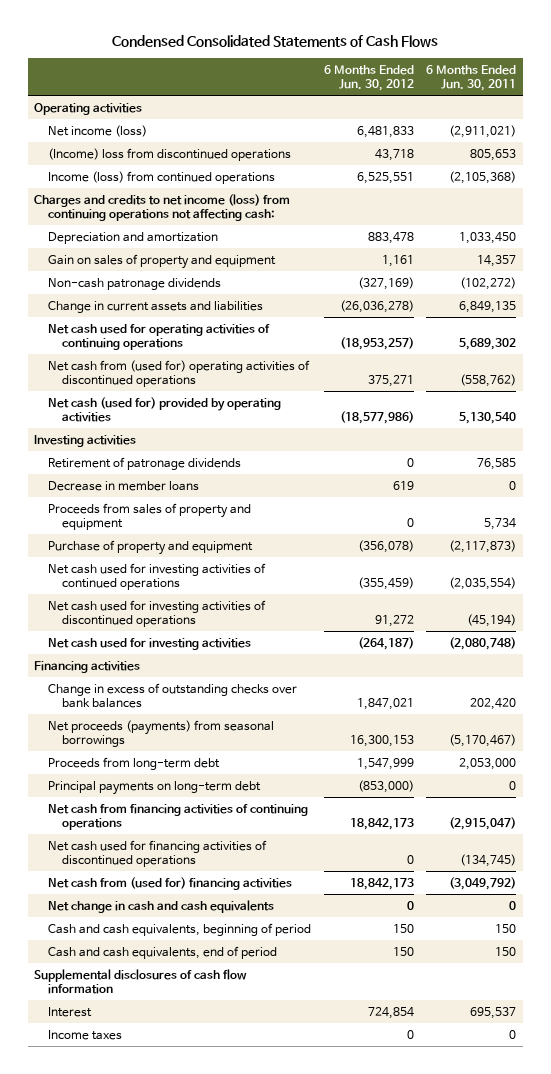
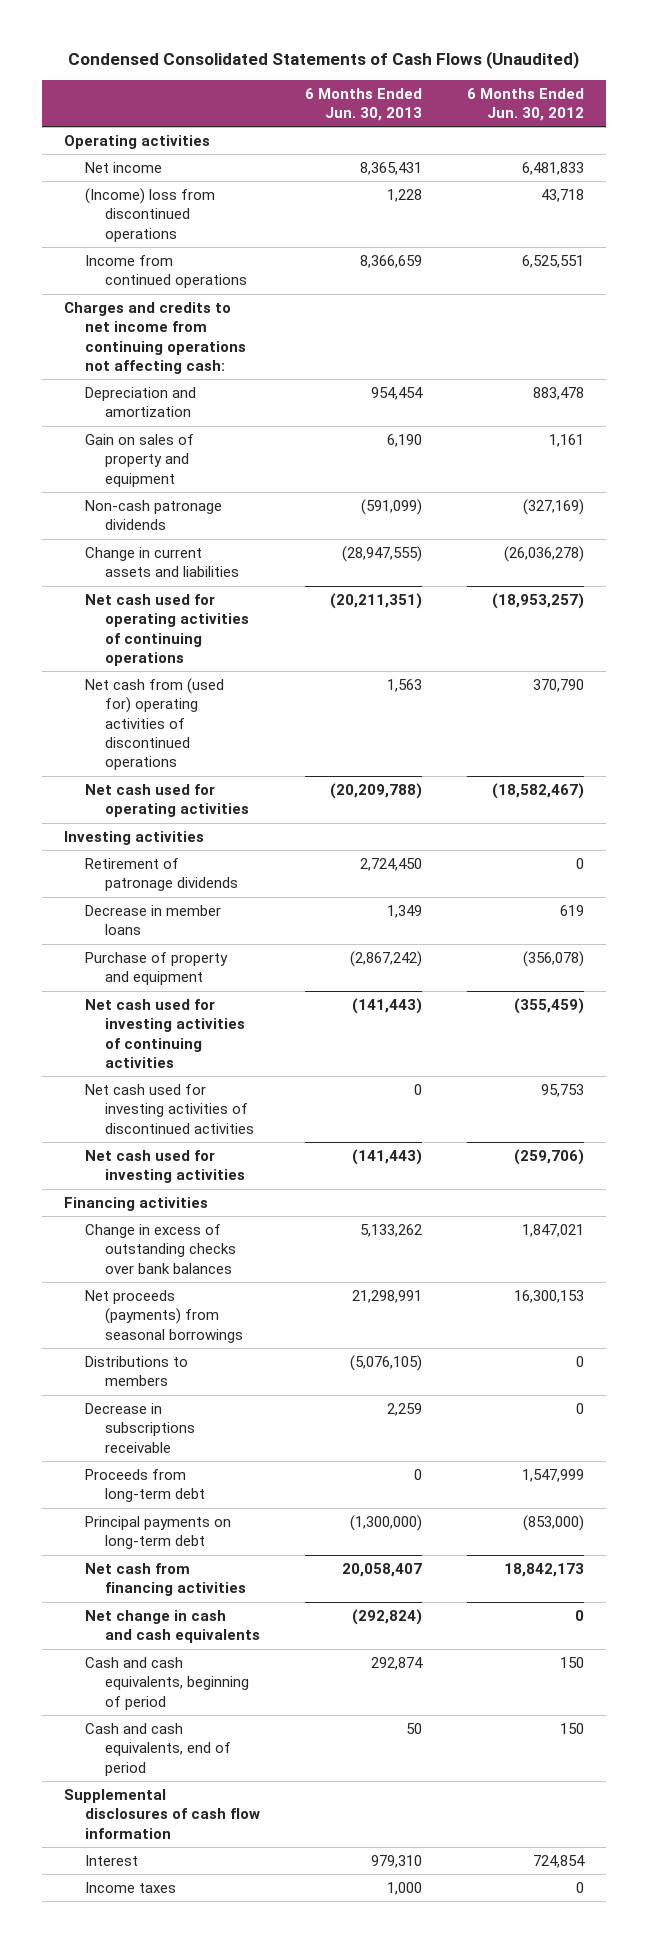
[112,35,439,48] Condensed Consolidated Statements of Cash Flows -> [67,50,579,69] Condensed Consolidated Statements of Cash Flows (Unaudited)
[426,64,517,92] 6 Months Ended Jun. 30, 2011 -> none
none -> [304,87,422,122] 6 Months Ended Jun. 30, 2013
[48,124,148,137] Net income (loss) -> [84,161,162,173] Net income
[48,170,276,184] Income (loss) from continued operations -> [84,254,248,289] Income from continued operations
[34,193,291,222] Charges and credits to net income (loss) from continuing operations not affecting cash: -> [64,301,246,374] Charges and credits to net income from continuing operations not affecting cash:
[367,375,414,388] 375,271 -> [532,678,584,692] 370,790
[48,396,282,423] Net cash (used for) provided by operating activities -> [84,783,250,818] Net cash used for operating activities
[339,411,414,425] (18,577,986) -> [491,782,584,799] (18,582,467)
[48,502,252,531] Proceeds from sales of property and equipment -> none
[48,562,267,591] Net cash used for investing activities of continued operations -> [84,998,246,1068] Net cash used for investing activities of continuing activities
[48,599,267,628] Net cash used for investing activities of discontinued operations -> [84,1083,255,1134] Net cash used for investing activities of discontinued activities
[374,615,414,628] 91,272 -> [540,1083,584,1097] 95,753
[357,636,414,650] (264,187) -> [513,1148,584,1165] (259,706)
none -> [84,1355,188,1387] Distributions to members
none -> [84,1402,196,1453] Decrease in subscriptions receivable
[48,803,309,831] Net cash from financing activities of continuing operations -> none
[48,839,268,868] Net cash used for financing activities of discontinued operations -> none
[48,876,293,890] Net cash from (used for) financing activities -> [84,1562,247,1597] Net cash from financing activities

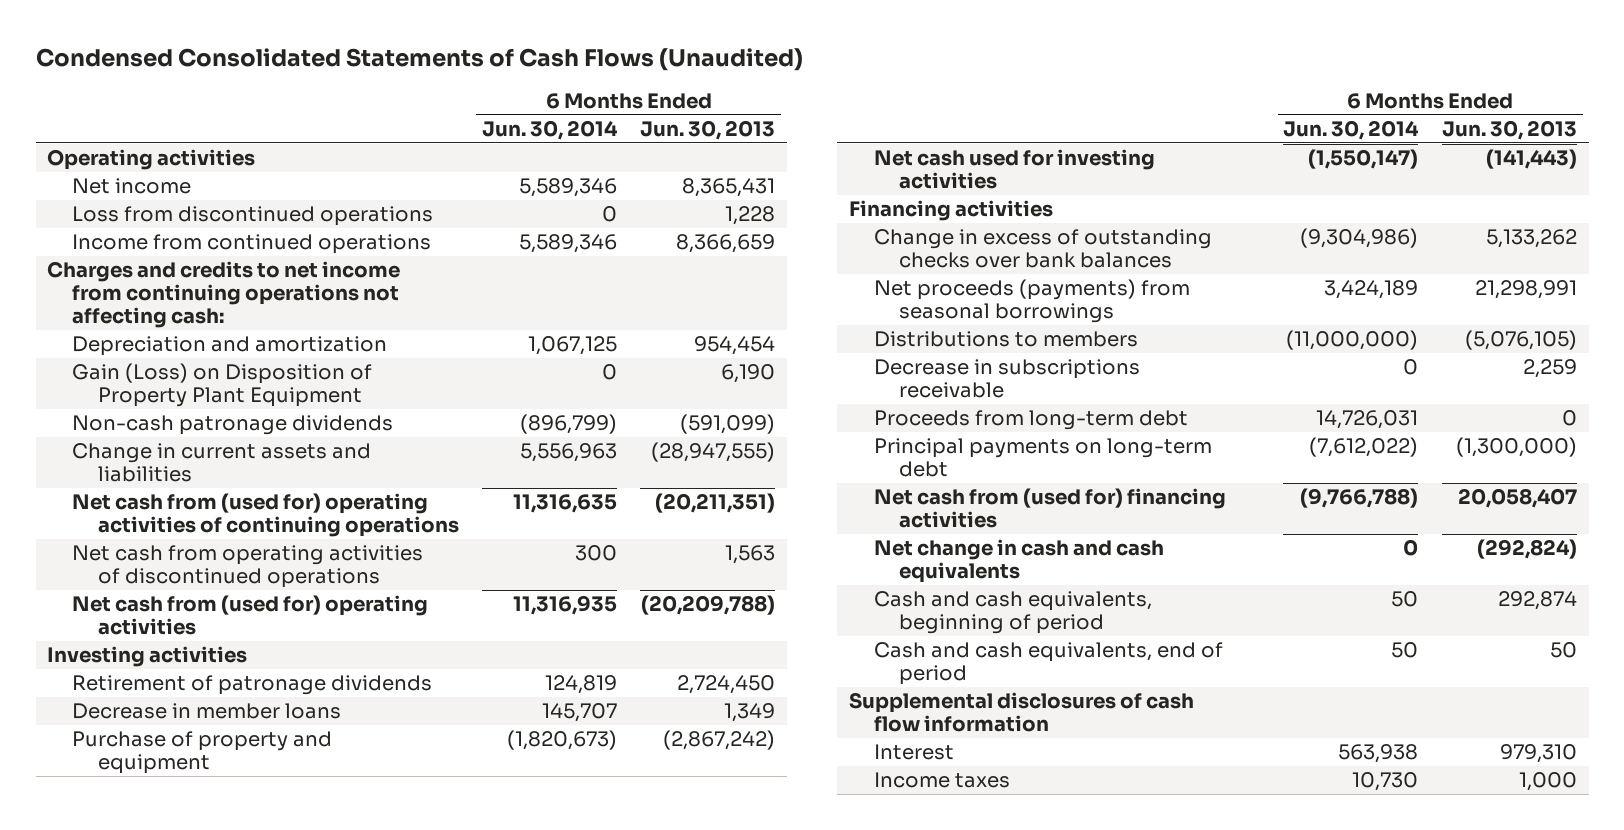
[466,87,584,122] 6 Months Ended Jun. 30, 2012 -> none
none -> [482,119,619,140] Jun. 30, 2014
[84,187,215,242] (Income) loss from discontinued operations -> [72,206,434,227] Loss from discontinued operations
[84,433,194,487] Gain on sales of property and equipment -> [72,363,373,408] Gain (Loss) on Disposition of Property Plant Equipment
[84,593,250,666] Net cash used for operating activities of continuing operations -> [72,493,459,538] Net cash from (used for) operating activities of continuing operations
[84,677,224,771] Net cash from (used for) operating activities of discontinued operations -> [72,545,424,589] Net cash from operating activities of discontinued operations
[84,783,250,818] Net cash used for operating activities -> [72,595,429,636] Net cash from (used for) operating activities
[84,998,246,1068] Net cash used for investing activities of continuing activities -> none
[84,1083,255,1134] Net cash used for investing activities of discontinued activities -> none
[84,1562,247,1597] Net cash from financing activities -> [873,488,1226,529] Net cash from (used for) financing activities

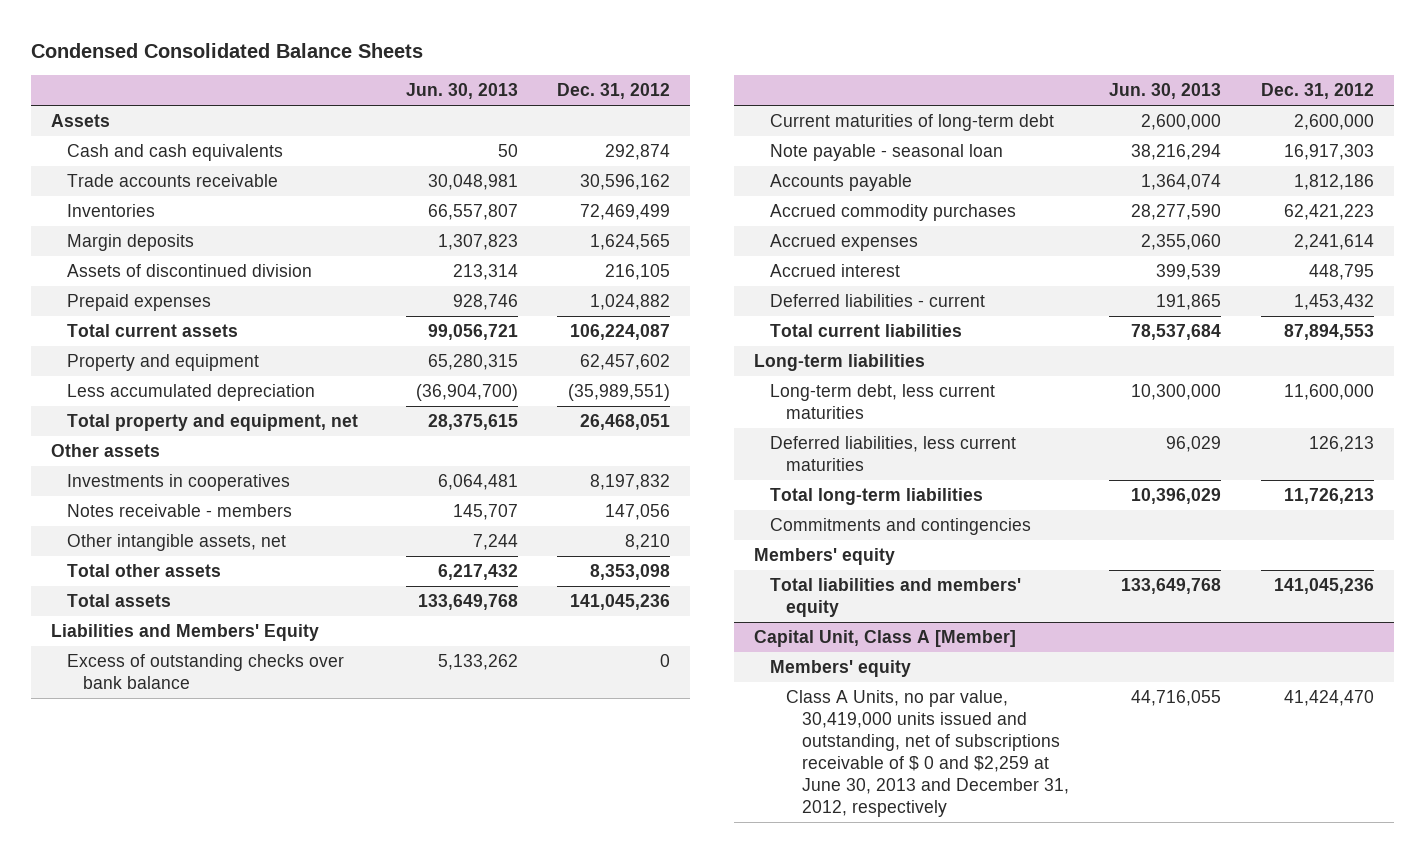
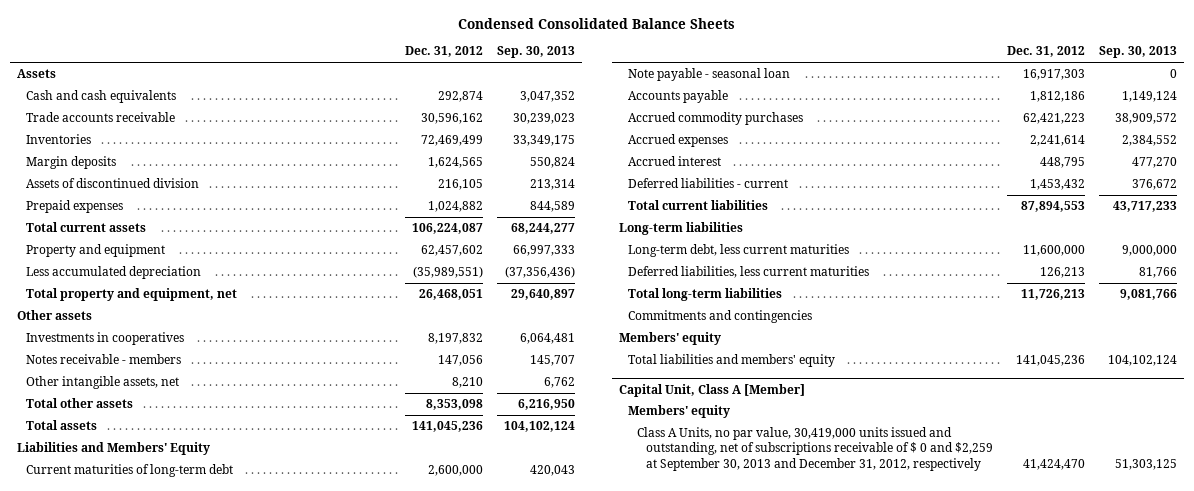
[405,83,518,100] Jun. 30, 2013 -> none
none -> [497,46,576,59] Sep. 30, 2013
[66,654,344,690] Excess of outstanding checks over bank balance -> none
[785,690,1069,818] Class A Units, no par value, 30,419,000 units issued and outstanding, net of subscriptions receivable of $ 0 and $2,259 at June 30, 2013 and December 31, 2012, respectively -> [636,427,993,471] Class A Units, no par value, 30,419,000 units issued and outstanding, net of subscriptions receivable of $ 0 and $2,259 at September 30, 2013 and December 31, 2012, respectively

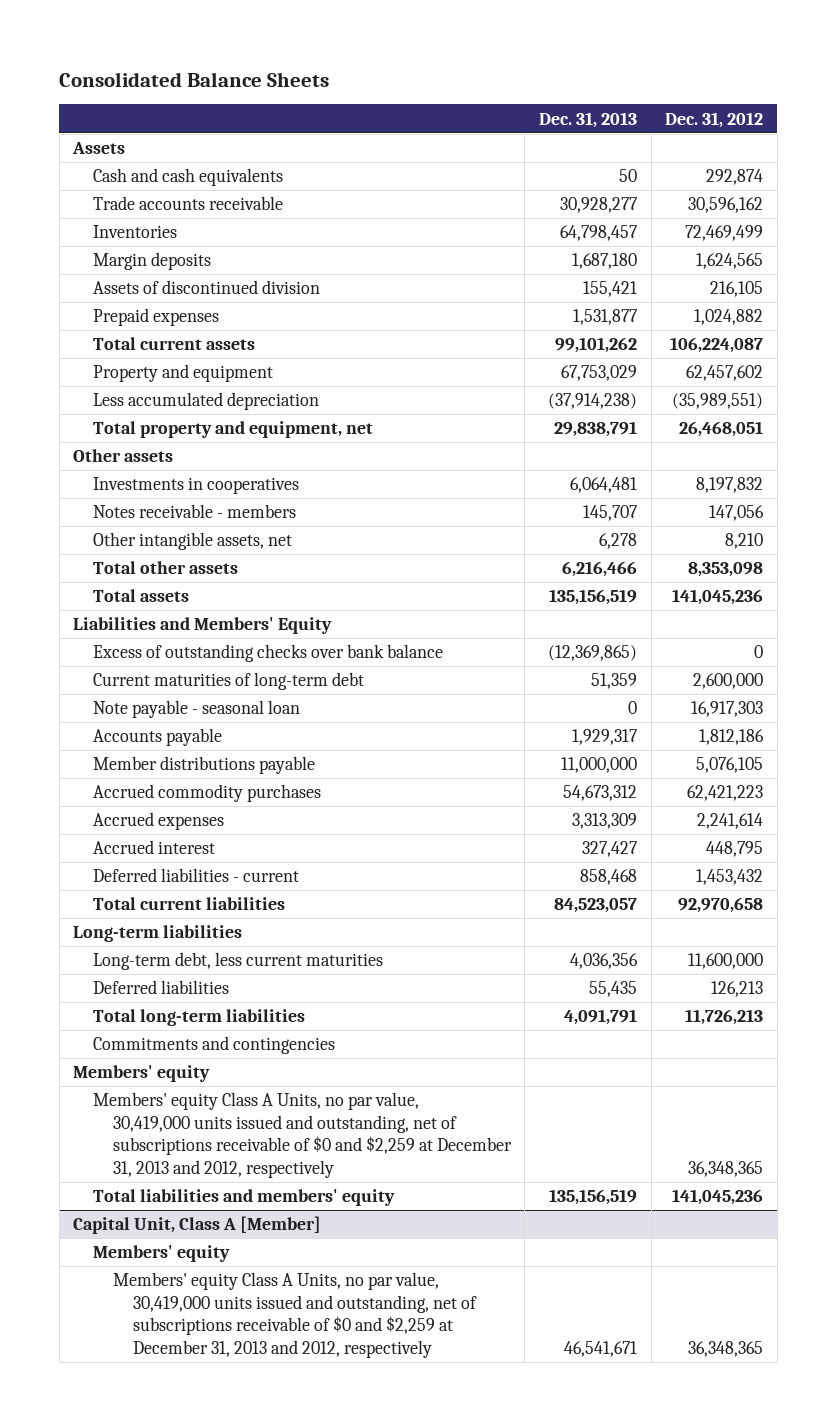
[457,17,735,29] Condensed Consolidated Balance Sheets -> [59,71,330,87] Consolidated Balance Sheets
[497,46,576,59] Sep. 30, 2013 -> none
none -> [538,111,637,128] Dec. 31, 2013
none -> [93,644,444,663] Excess of outstanding checks over bank balance
none -> [93,756,316,775] Member distributions payable
[1020,201,1085,213] 87,894,553 -> [678,897,764,914] 92,970,658
[627,266,869,279] Deferred liabilities, less current maturities -> [93,980,230,995] Deferred liabilities
none -> [93,1092,512,1179] Members' equity Class A Units, no par value, 30,419,000 units issued and outstanding, net of subscriptions receivable of $0 and $2,259 at December 31, 2013 and 2012, respectively
[636,427,993,471] Class A Units, no par value, 30,419,000 units issued and outstanding, net of subscriptions receivable of $ 0 and $2,259 at September 30, 2013 and December 31, 2012, respectively -> [112,1272,477,1359] Members' equity Class A Units, no par value, 30,419,000 units issued and outstanding, net of subscriptions receivable of $0 and $2,259 at December 31, 2013 and 2012, respectively
[1022,458,1085,470] 41,424,470 -> [688,1341,764,1358] 36,348,365

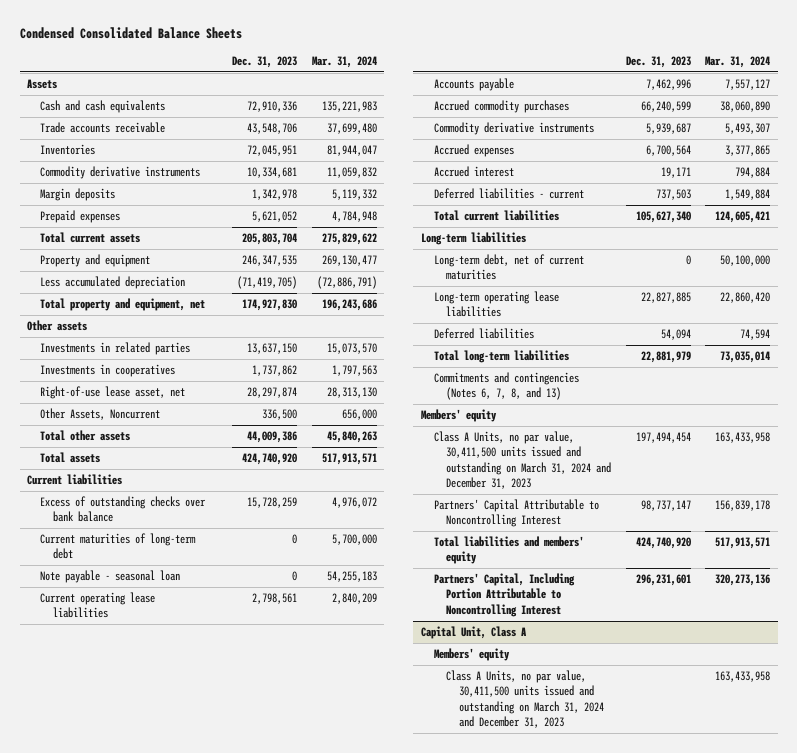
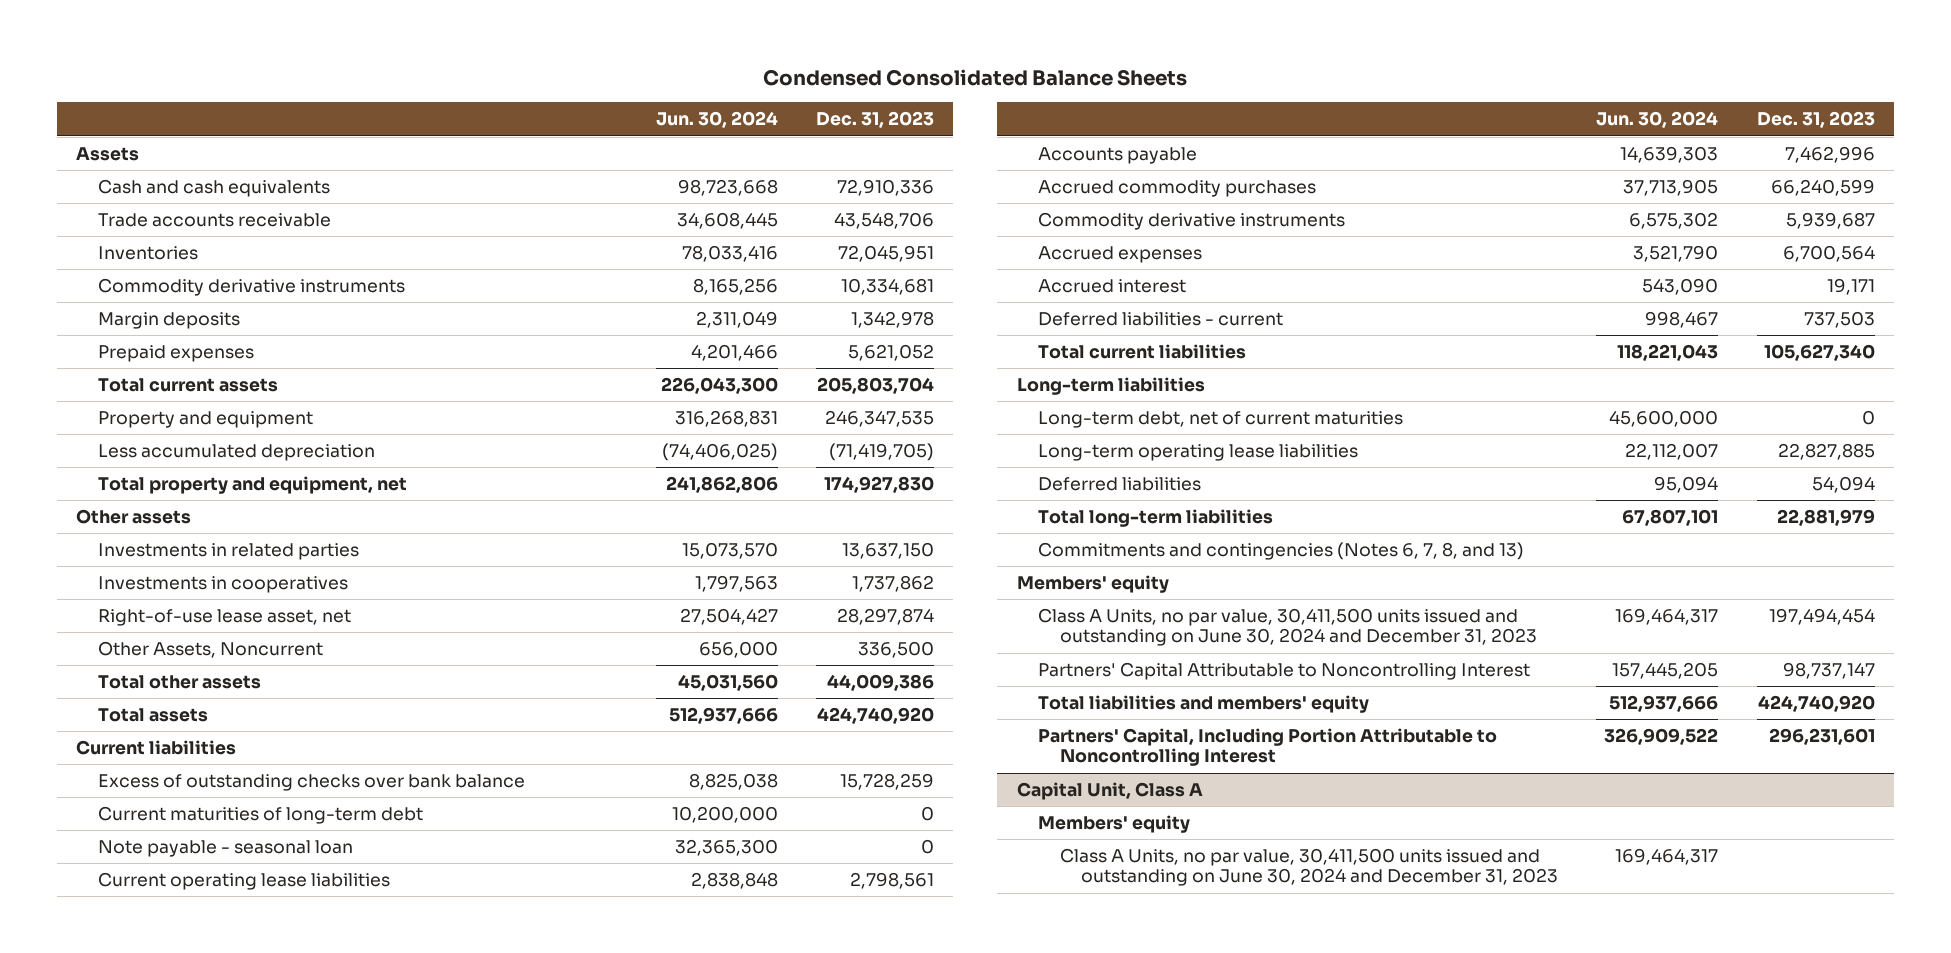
[311,55,377,68] Mar. 31, 2024 -> none
none -> [656,111,779,129] Jun. 30, 2024
[433,431,612,489] Class A Units, no par value, 30,411,500 units issued and outstanding on March 31, 2024 and December 31, 2023 -> [1038,608,1537,647] Class A Units, no par value, 30,411,500 units issued and outstanding on June 30, 2024 and December 31, 2023
[446,670,605,728] Class A Units, no par value, 30,411,500 units issued and outstanding on March 31, 2024 and December 31, 2023 -> [1059,848,1559,887] Class A Units, no par value, 30,411,500 units issued and outstanding on June 30, 2024 and December 31, 2023

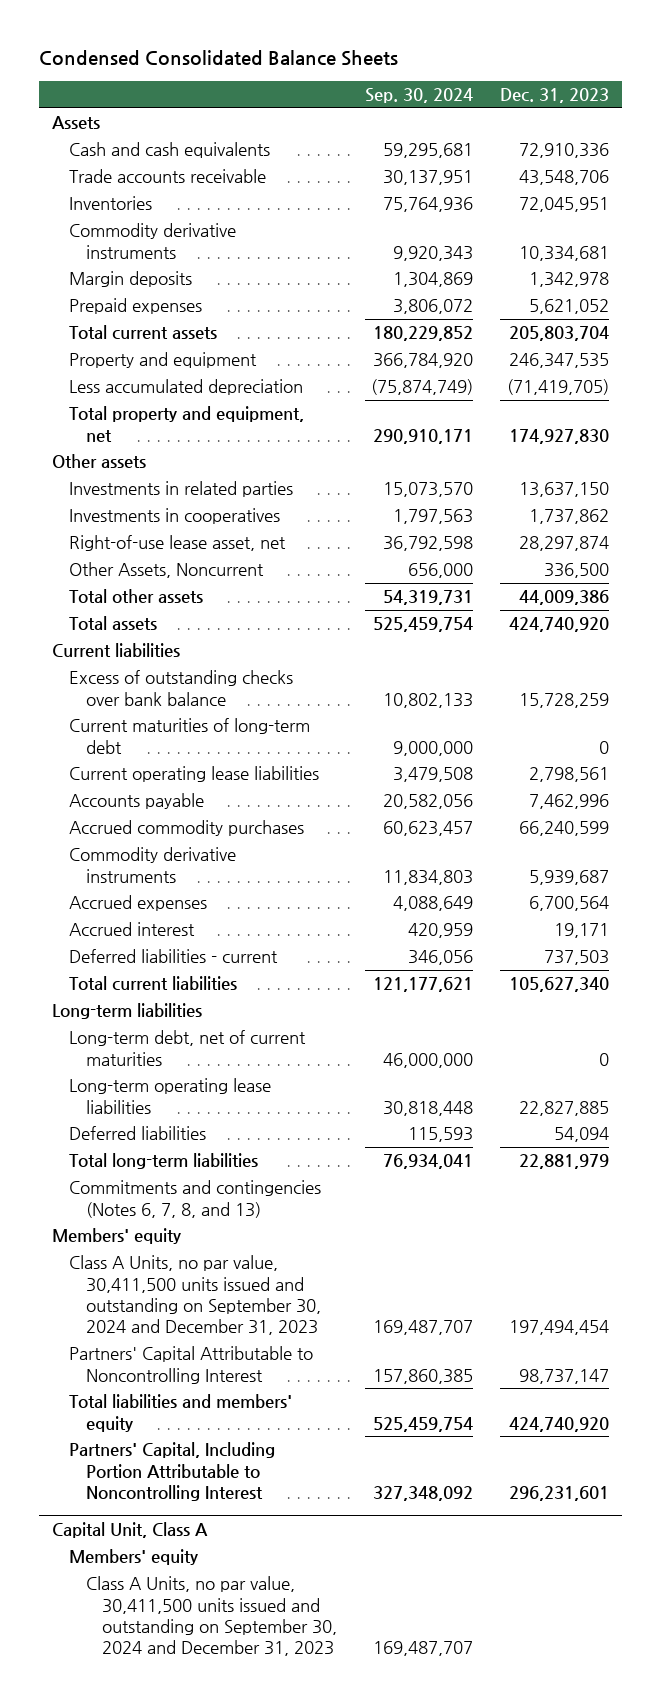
[656,111,779,129] Jun. 30, 2024 -> none
none -> [364,88,473,104] Sep. 30, 2024
[97,840,353,858] Note payable - seasonal loan -> none
[1038,608,1537,647] Class A Units, no par value, 30,411,500 units issued and outstanding on June 30, 2024 and December 31, 2023 -> [69,1255,321,1336] Class A Units, no par value, 30,411,500 units issued and outstanding on September 30, 2024 and December 31, 2023
[1059,848,1559,887] Class A Units, no par value, 30,411,500 units issued and outstanding on June 30, 2024 and December 31, 2023 -> [85,1576,338,1657] Class A Units, no par value, 30,411,500 units issued and outstanding on September 30, 2024 and December 31, 2023

